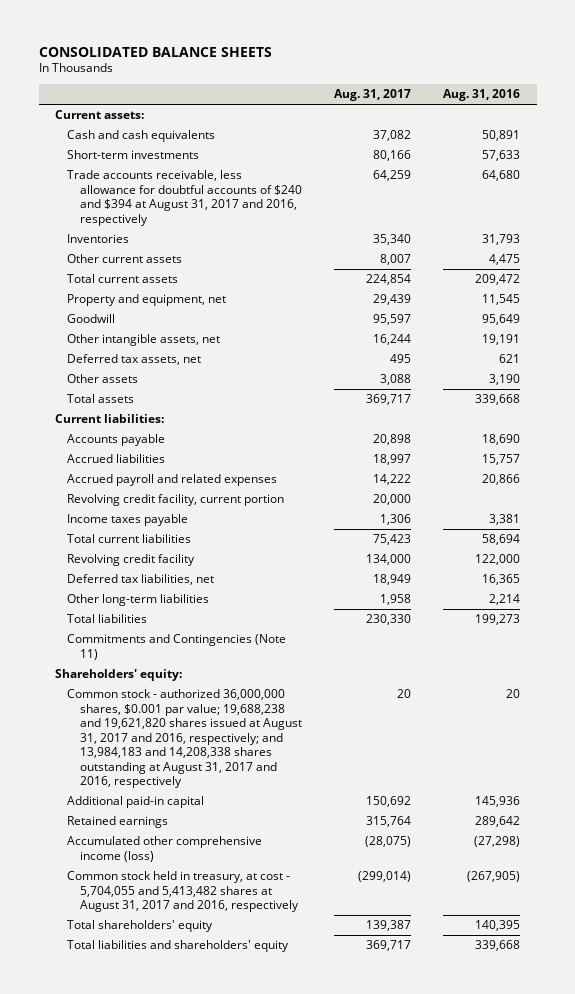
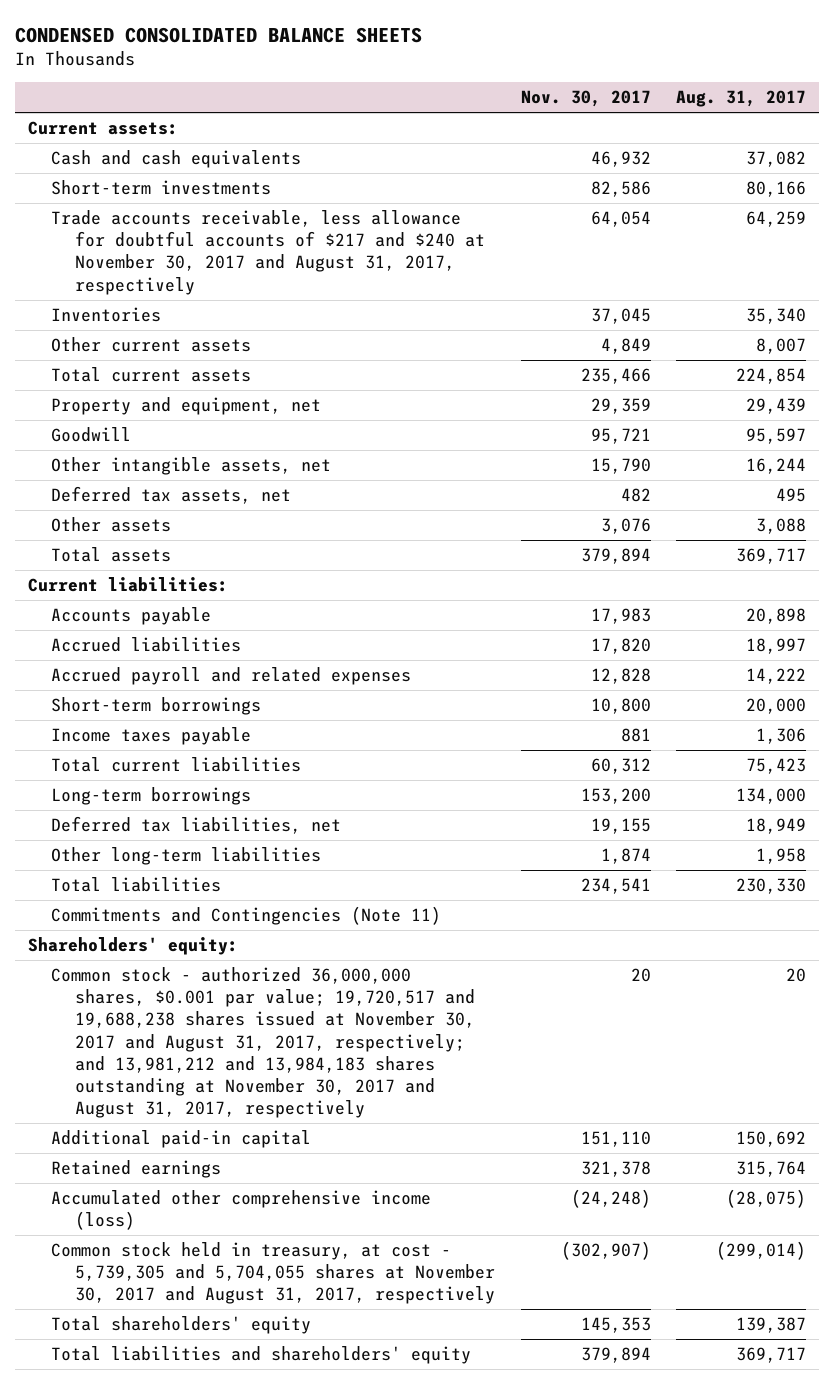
[38,46,272,57] CONSOLIDATED BALANCE SHEETS -> [14,26,422,43] CONDENSED CONSOLIDATED BALANCE SHEETS
[443,89,521,102] Aug. 31, 2016 -> none
none -> [520,90,651,108] Nov. 30, 2017
[67,170,302,226] Trade accounts receivable, less allowance for doubtful accounts of $240 and $394 at August 31, 2017 and 2016, respectively -> [51,210,486,295] Trade accounts receivable, less allowance for doubtful accounts of $217 and $240 at November 30, 2017 and August 31, 2017, respectively
[67,494,285,507] Revolving credit facility, current portion -> [51,697,262,716] Short-term borrowings
[67,554,196,567] Revolving credit facility -> [51,787,252,806] Long-term borrowings
[67,689,302,789] Common stock - authorized 36,000,000 shares, $0.001 par value; 19,688,238 and 19,621,820 shares issued at August 31, 2017 and 2016, respectively; and 13,984,183 and 14,208,338 shares outstanding at August 31, 2017 and 2016, respectively -> [51,967,476,1119] Common stock - authorized 36,000,000 shares, $0.001 par value; 19,720,517 and 19,688,238 shares issued at November 30, 2017 and August 31, 2017, respectively; and 13,981,212 and 13,984,183 shares outstanding at November 30, 2017 and August 31, 2017, respectively
[67,871,299,913] Common stock held in treasury, at cost - 5,704,055 and 5,413,482 shares at August 31, 2017 and 2016, respectively -> [51,1242,496,1305] Common stock held in treasury, at cost - 5,739,305 and 5,704,055 shares at November 30, 2017 and August 31, 2017, respectively

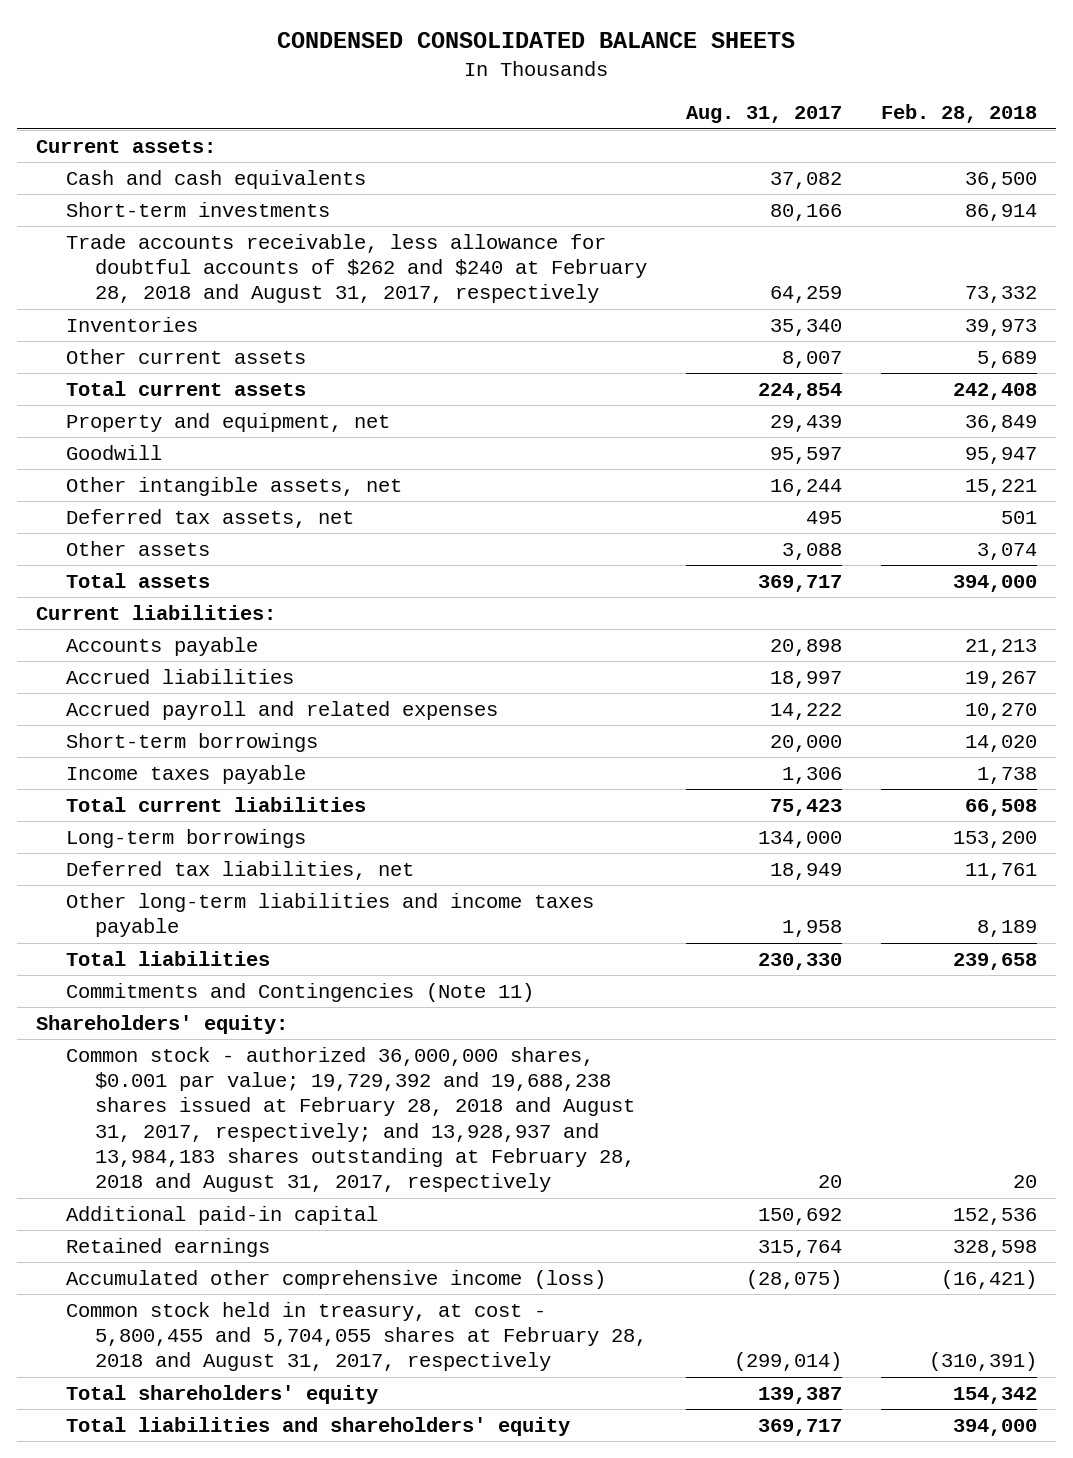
[520,90,651,108] Nov. 30, 2017 -> none
none -> [880,104,1037,124] Feb. 28, 2018
[51,210,486,295] Trade accounts receivable, less allowance for doubtful accounts of $217 and $240 at November 30, 2017 and August 31, 2017, respectively -> [65,233,648,304] Trade accounts receivable, less allowance for doubtful accounts of $262 and $240 at February 28, 2018 and August 31, 2017, respectively
[51,847,322,866] Other long-term liabilities -> [65,892,594,938] Other long-term liabilities and income taxes payable
[51,967,476,1119] Common stock - authorized 36,000,000 shares, $0.001 par value; 19,720,517 and 19,688,238 shares issued at November 30, 2017 and August 31, 2017, respectively; and 13,981,212 and 13,984,183 shares outstanding at November 30, 2017 and August 31, 2017, respectively -> [65,1046,636,1193] Common stock - authorized 36,000,000 shares, $0.001 par value; 19,729,392 and 19,688,238 shares issued at February 28, 2018 and August 31, 2017, respectively; and 13,928,937 and 13,984,183 shares outstanding at February 28, 2018 and August 31, 2017, respectively
[51,1242,496,1305] Common stock held in treasury, at cost - 5,739,305 and 5,704,055 shares at November 30, 2017 and August 31, 2017, respectively -> [65,1301,648,1372] Common stock held in treasury, at cost - 5,800,455 and 5,704,055 shares at February 28, 2018 and August 31, 2017, respectively

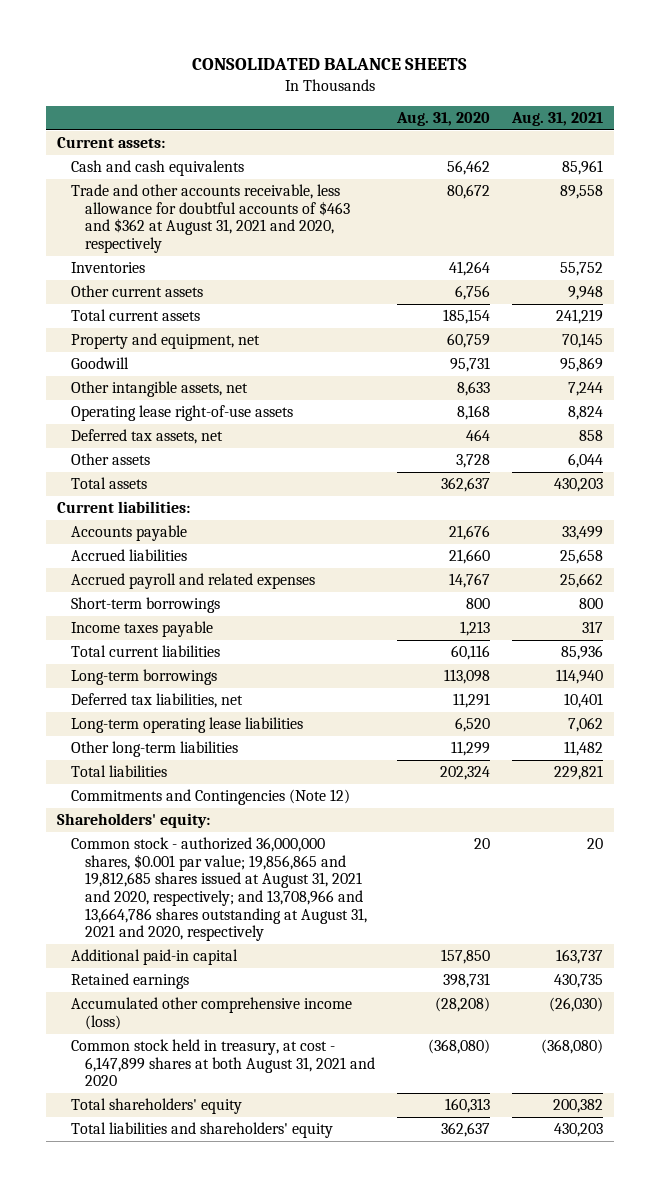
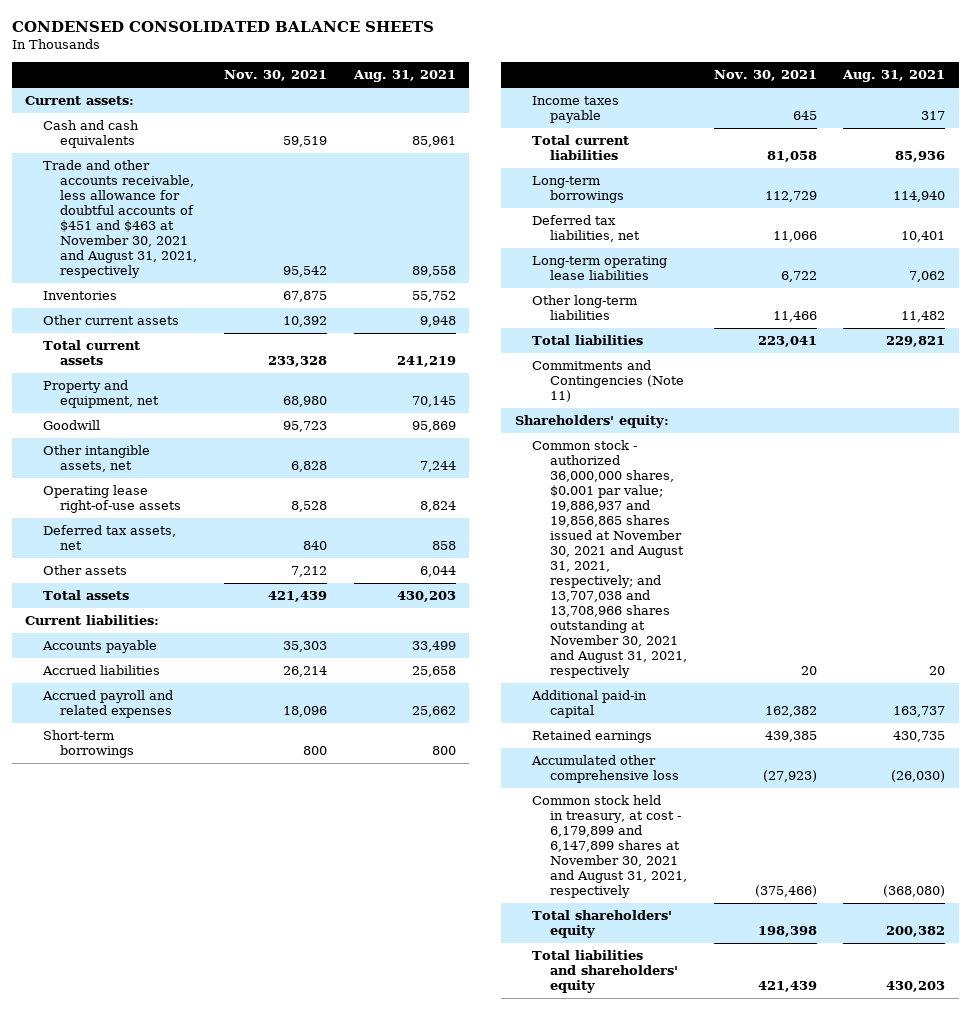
[192,58,468,71] CONSOLIDATED BALANCE SHEETS -> [11,20,434,32] CONDENSED CONSOLIDATED BALANCE SHEETS
[395,112,490,127] Aug. 31, 2020 -> none
none -> [224,70,328,82] Nov. 30, 2021
[71,184,350,253] Trade and other accounts receivable, less allowance for doubtful accounts of $463 and $362 at August 31, 2021 and 2020, respectively -> [42,160,198,279] Trade and other accounts receivable, less allowance for doubtful accounts of $451 and $463 at November 30, 2021 and August 31, 2021, respectively
[71,789,351,806] Commitments and Contingencies (Note 12) -> [532,360,684,403] Commitments and Contingencies (Note 11)
[71,837,367,942] Common stock - authorized 36,000,000 shares, $0.001 par value; 19,856,865 and 19,812,685 shares issued at August 31, 2021 and 2020, respectively; and 13,708,966 and 13,664,786 shares outstanding at August 31, 2021 and 2020, respectively -> [532,440,687,679] Common stock - authorized 36,000,000 shares, $0.001 par value; 19,886,937 and 19,856,865 shares issued at November 30, 2021 and August 31, 2021, respectively; and 13,707,038 and 13,708,966 shares outstanding at November 30, 2021 and August 31, 2021, respectively
[71,997,353,1030] Accumulated other comprehensive income (loss) -> [531,755,679,784] Accumulated other comprehensive loss
[71,1039,375,1087] Common stock held in treasury, at cost - 6,147,899 shares at both August 31, 2021 and 2020 -> [532,795,687,899] Common stock held in treasury, at cost - 6,179,899 and 6,147,899 shares at November 30, 2021 and August 31, 2021, respectively

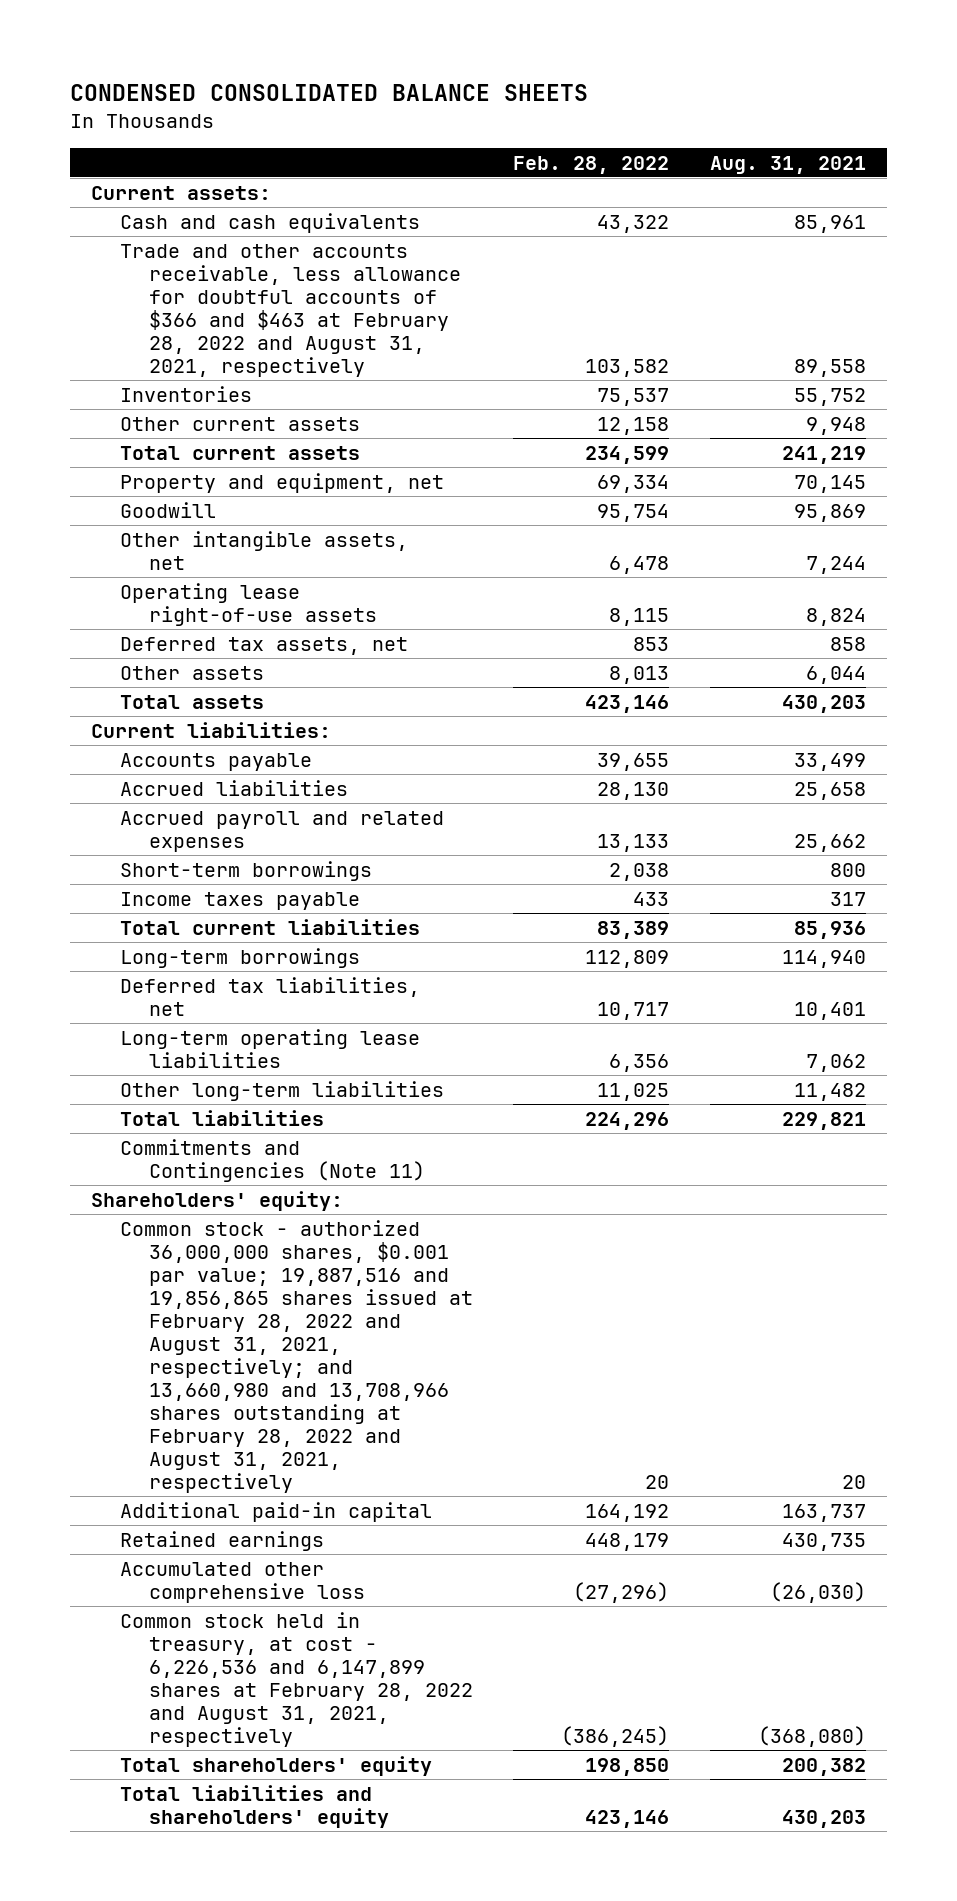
[224,70,328,82] Nov. 30, 2021 -> none
none -> [513,155,670,174] Feb. 28, 2022
[42,160,198,279] Trade and other accounts receivable, less allowance for doubtful accounts of $451 and $463 at November 30, 2021 and August 31, 2021, respectively -> [119,243,461,377] Trade and other accounts receivable, less allowance for doubtful accounts of $366 and $463 at February 28, 2022 and August 31, 2021, respectively
[532,440,687,679] Common stock - authorized 36,000,000 shares, $0.001 par value; 19,886,937 and 19,856,865 shares issued at November 30, 2021 and August 31, 2021, respectively; and 13,707,038 and 13,708,966 shares outstanding at November 30, 2021 and August 31, 2021, respectively -> [119,1219,473,1494] Common stock - authorized 36,000,000 shares, $0.001 par value; 19,887,516 and 19,856,865 shares issued at February 28, 2022 and August 31, 2021, respectively; and 13,660,980 and 13,708,966 shares outstanding at February 28, 2022 and August 31, 2021, respectively
[532,795,687,899] Common stock held in treasury, at cost - 6,179,899 and 6,147,899 shares at November 30, 2021 and August 31, 2021, respectively -> [119,1611,473,1747] Common stock held in treasury, at cost - 6,226,536 and 6,147,899 shares at February 28, 2022 and August 31, 2021, respectively

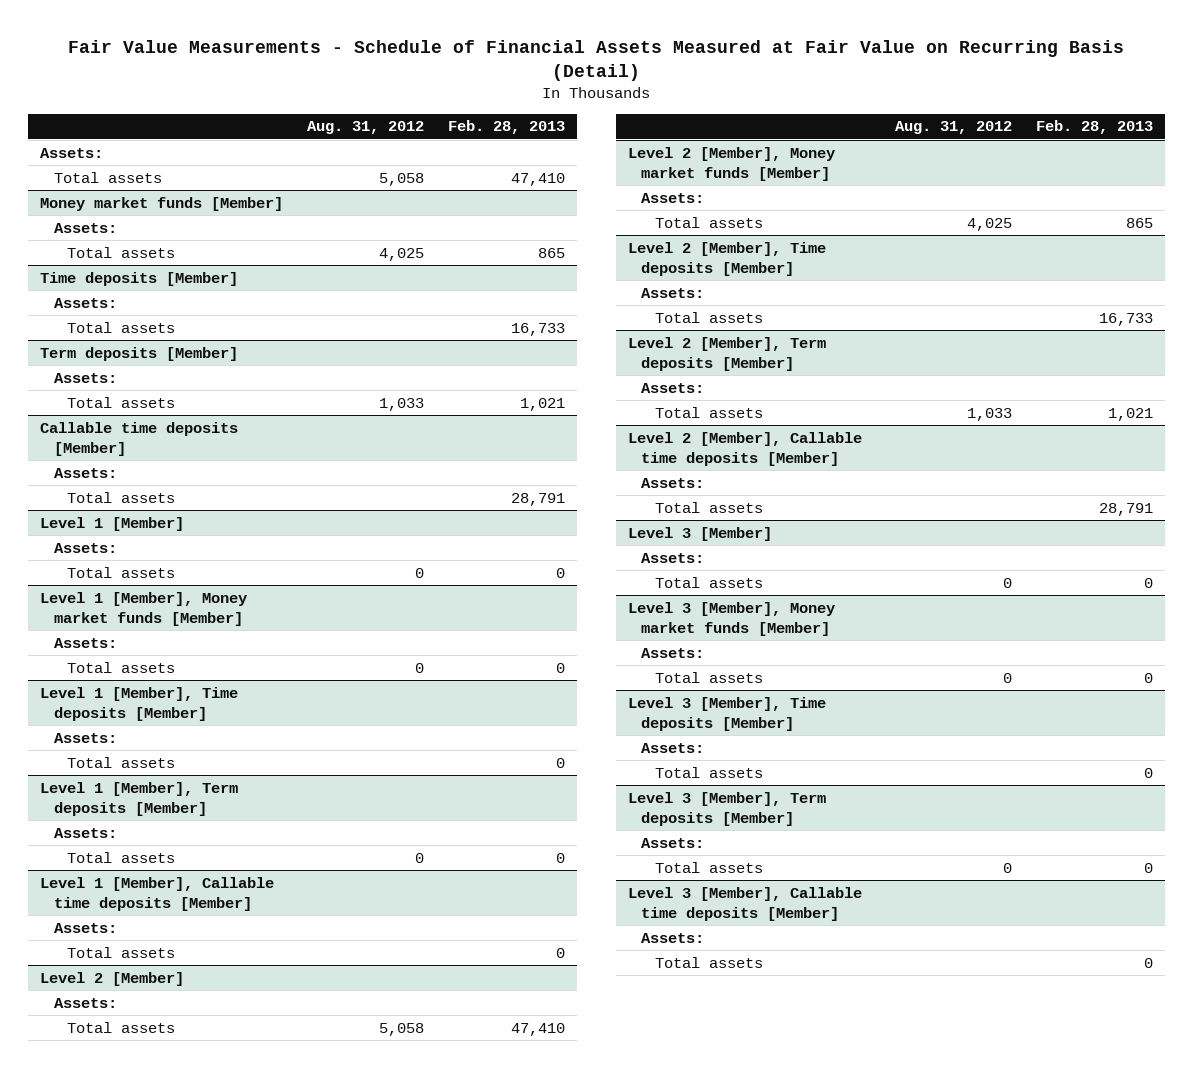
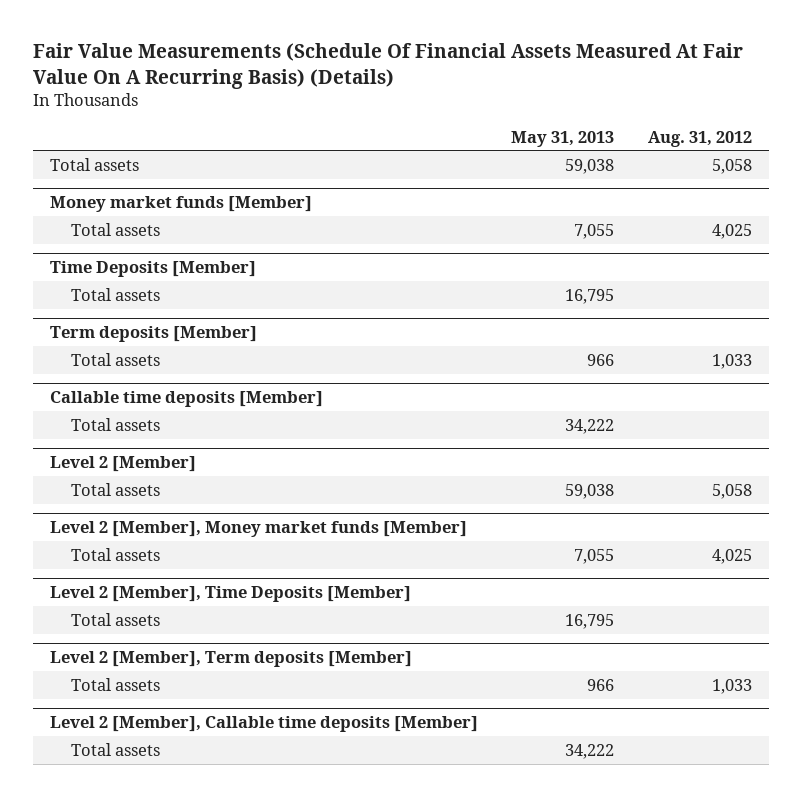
[68,39,1125,81] Fair Value Measurements - Schedule of Financial Assets Measured at Fair Value on Recurring Basis (Detail) -> [32,43,743,90] Fair Value Measurements (Schedule Of Financial Assets Measured At Fair Value On A Recurring Basis) (Details)
[447,120,565,135] Feb. 28, 2013 -> none
none -> [511,130,615,147] May 31, 2013
[40,147,104,158] Assets: -> none
[53,222,117,233] Assets: -> none
[53,297,117,308] Assets: -> none
[40,271,239,286] Time deposits [Member] -> [49,261,256,278] Time Deposits [Member]
[53,372,117,383] Assets: -> none
[53,467,117,478] Assets: -> none
[40,516,185,531] Level 1 [Member] -> none
[53,542,117,553] Assets: -> none
[67,566,176,578] Total assets -> none
[40,591,248,626] Level 1 [Member], Money market funds [Member] -> none
[53,637,117,648] Assets: -> none
[67,661,176,673] Total assets -> none
[40,686,239,721] Level 1 [Member], Time deposits [Member] -> none
[53,732,117,743] Assets: -> none
[67,756,176,768] Total assets -> none
[40,781,239,816] Level 1 [Member], Term deposits [Member] -> none
[53,827,117,838] Assets: -> none
[67,851,176,863] Total assets -> none
[40,876,275,911] Level 1 [Member], Callable time deposits [Member] -> none
[53,922,117,933] Assets: -> none
[67,946,176,958] Total assets -> none
[53,997,117,1008] Assets: -> none
[641,192,705,203] Assets: -> none
[641,287,705,298] Assets: -> none
[627,241,826,276] Level 2 [Member], Time deposits [Member] -> [49,586,411,603] Level 2 [Member], Time Deposits [Member]
[641,382,705,393] Assets: -> none
[641,477,705,488] Assets: -> none
[627,526,772,541] Level 3 [Member] -> none
[641,552,705,563] Assets: -> none
[654,576,763,588] Total assets -> none
[627,601,835,636] Level 3 [Member], Money market funds [Member] -> none
[641,647,705,658] Assets: -> none
[654,671,763,683] Total assets -> none
[627,696,826,731] Level 3 [Member], Time deposits [Member] -> none
[641,742,705,753] Assets: -> none
[654,766,763,778] Total assets -> none
[627,791,826,826] Level 3 [Member], Term deposits [Member] -> none
[641,837,705,848] Assets: -> none
[654,861,763,873] Total assets -> none
[627,886,862,921] Level 3 [Member], Callable time deposits [Member] -> none
[641,932,705,943] Assets: -> none
[654,956,763,968] Total assets -> none

